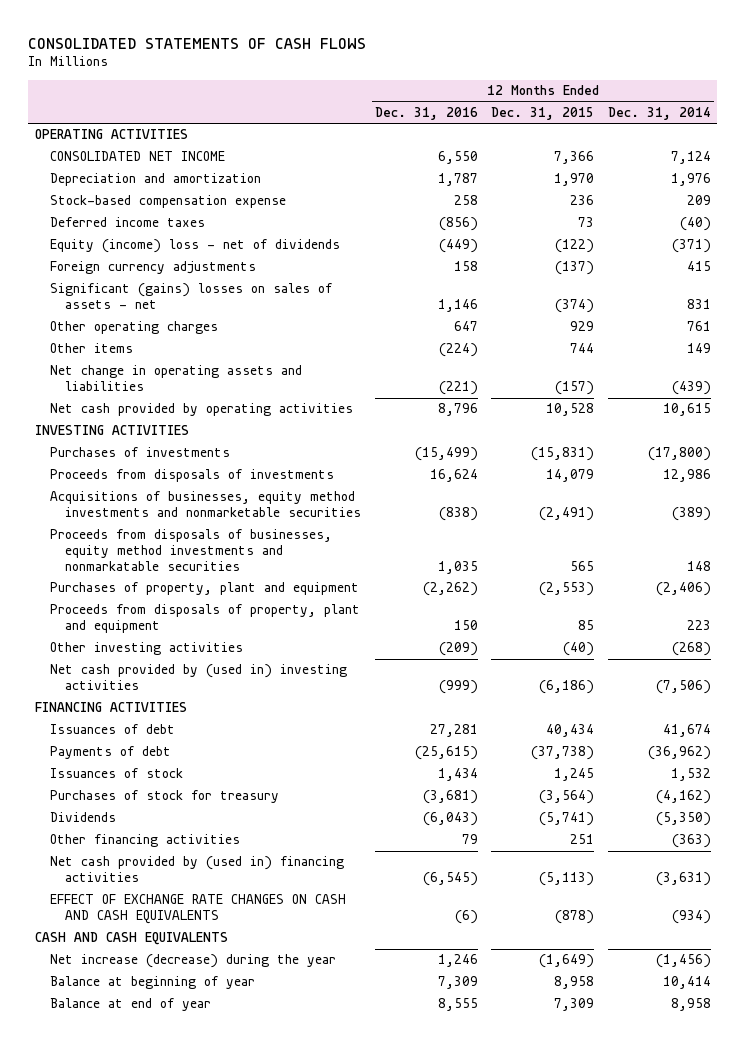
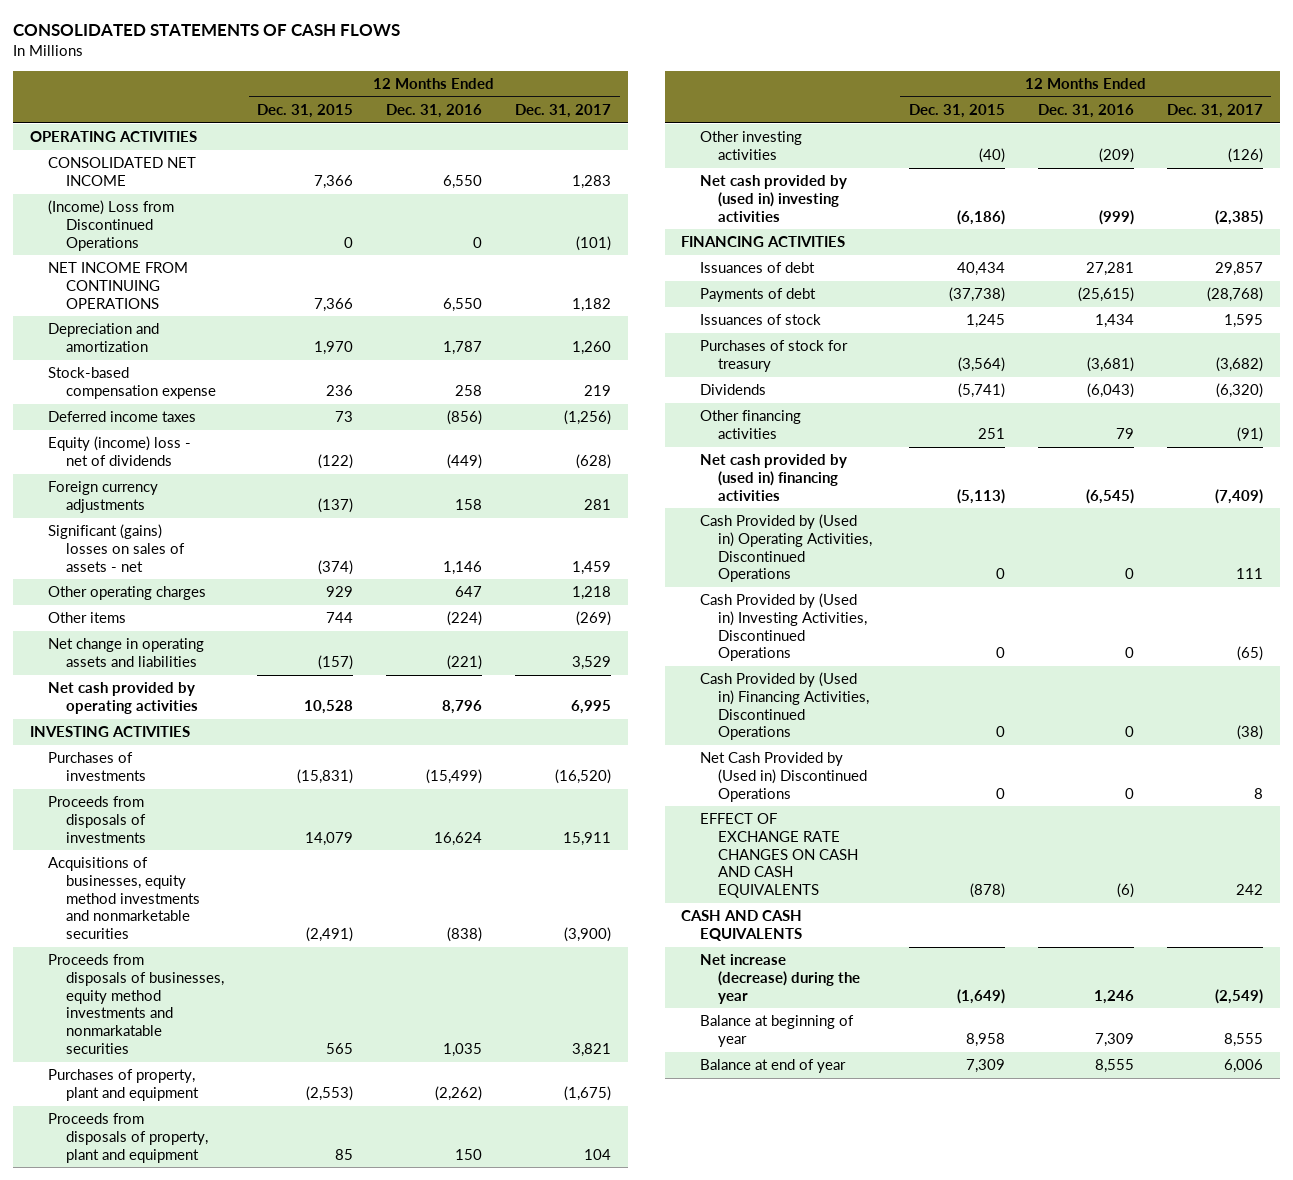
[607,106,711,120] Dec. 31, 2014 -> none
none -> [515,104,612,119] Dec. 31, 2017
none -> [47,200,174,251] (Income) Loss from Discontinued Operations
none -> [47,262,188,309] NET INCOME FROM CONTINUING OPERATIONS
none -> [699,514,872,583] Cash Provided by (Used in) Operating Activities, Discontinued Operations
none -> [699,593,867,662] Cash Provided by (Used in) Investing Activities, Discontinued Operations
none -> [699,672,869,741] Cash Provided by (Used in) Financing Activities, Discontinued Operations
none -> [699,752,867,802] Net Cash Provided by (Used in) Discontinued Operations

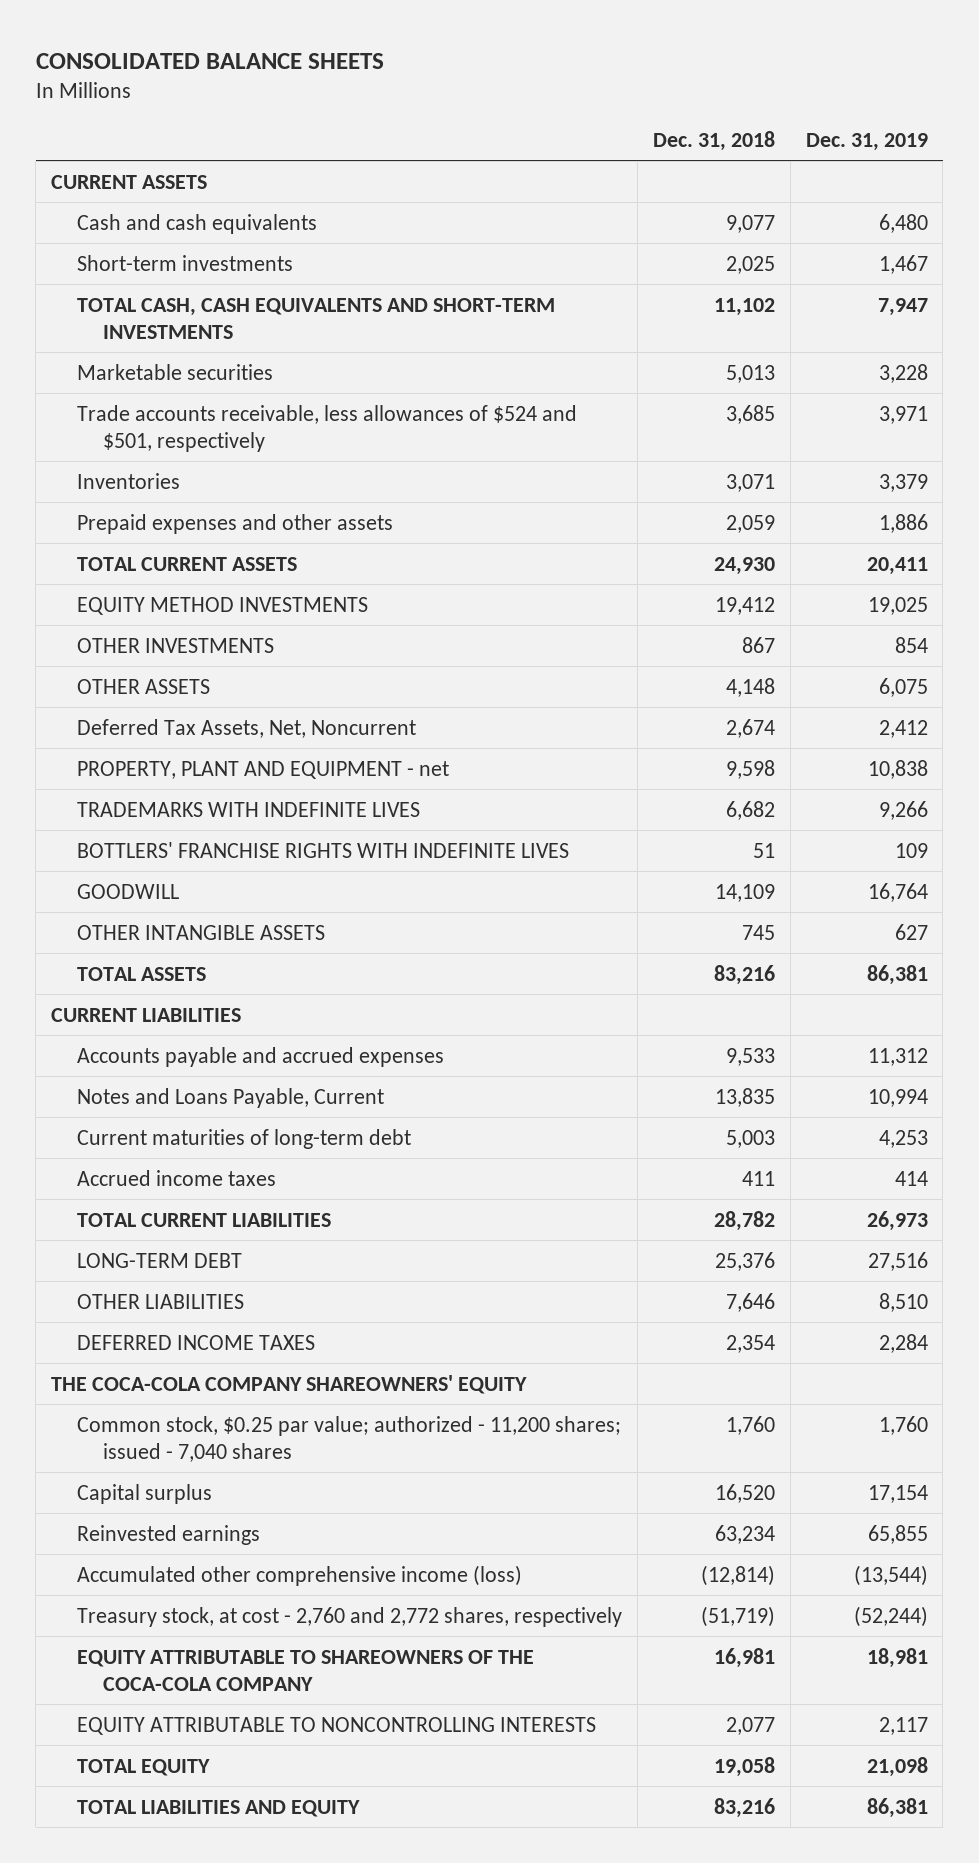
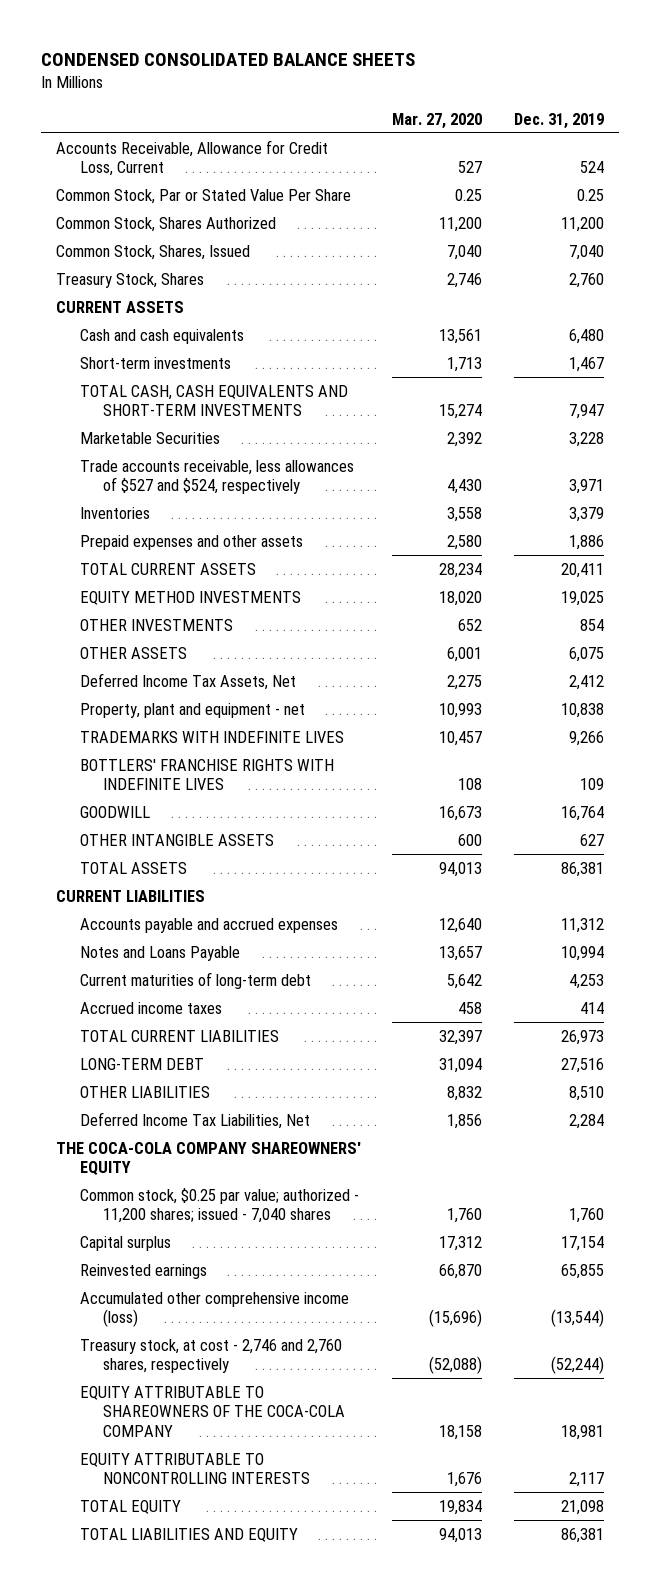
[35,53,384,70] CONSOLIDATED BALANCE SHEETS -> [40,53,415,67] CONDENSED CONSOLIDATED BALANCE SHEETS
[652,130,775,151] Dec. 31, 2018 -> none
none -> [392,112,483,129] Mar. 27, 2020
none -> [56,139,329,177] Accounts Receivable, Allowance for Credit Loss, Current
none -> [56,188,352,204] Common Stock, Par or Stated Value Per Share
none -> [56,216,277,232] Common Stock, Shares Authorized
none -> [56,244,251,260] Common Stock, Shares, Issued
none -> [56,272,205,288] Treasury Stock, Shares
[77,363,274,380] Marketable securities -> [79,431,220,444] Marketable Securities
[77,404,578,452] Trade accounts receivable, less allowances of $524 and $501, respectively -> [79,459,354,495] Trade accounts receivable, less allowances of $527 and $524, respectively
[77,718,417,738] Deferred Tax Assets, Net, Noncurrent -> [79,672,296,690] Deferred Income Tax Assets, Net
[77,760,450,779] PROPERTY, PLANT AND EQUIPMENT - net -> [79,702,305,718] Property, plant and equipment - net
[77,1087,385,1108] Notes and Loans Payable, Current -> [79,945,240,961] Notes and Loans Payable
[77,1334,316,1350] DEFERRED INCOME TAXES -> [79,1111,310,1129] Deferred Income Tax Liabilities, Net
[77,1606,623,1627] Treasury stock, at cost - 2,760 and 2,772 shares, respectively -> [79,1338,342,1374] Treasury stock, at cost - 2,746 and 2,760 shares, respectively

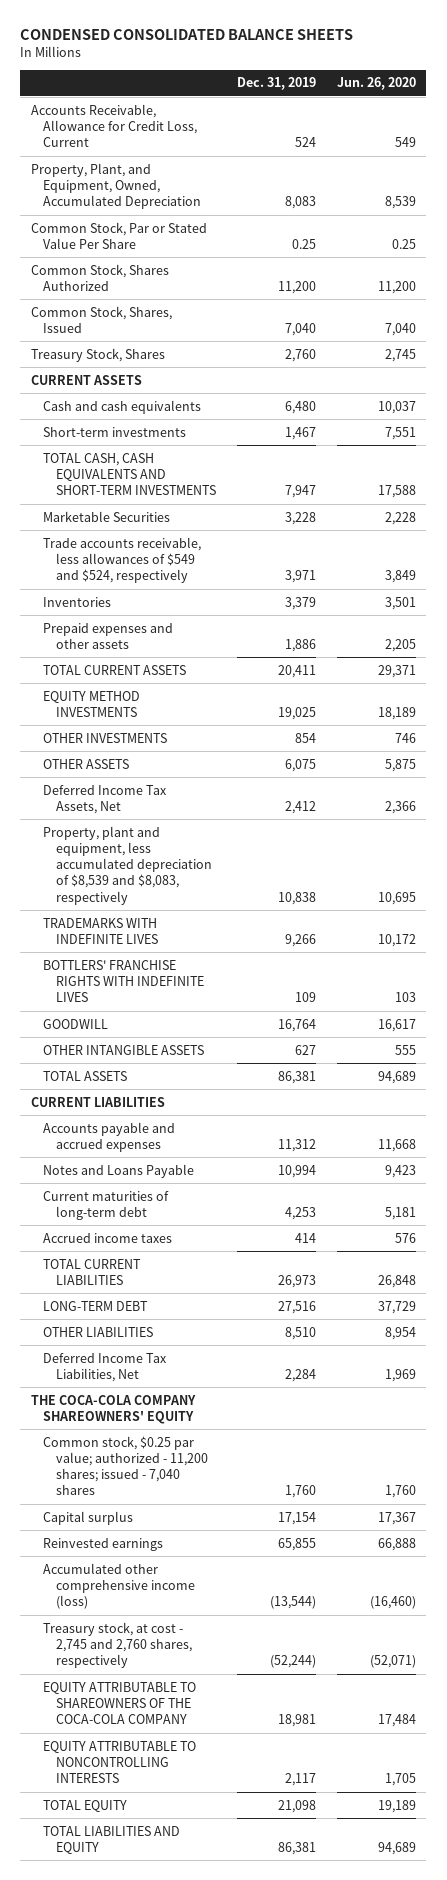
[392,112,483,129] Mar. 27, 2020 -> none
none -> [336,77,416,91] Jun. 26, 2020
none -> [30,162,202,210] Property, Plant, and Equipment, Owned, Accumulated Depreciation
[79,459,354,495] Trade accounts receivable, less allowances of $527 and $524, respectively -> [43,536,202,584] Trade accounts receivable, less allowances of $549 and $524, respectively
[79,702,305,718] Property, plant and equipment - net -> [43,825,212,905] Property, plant and equipment, less accumulated depreciation of $8,539 and $8,083, respectively
[79,1338,342,1374] Treasury stock, at cost - 2,746 and 2,760 shares, respectively -> [43,1621,192,1669] Treasury stock, at cost - 2,745 and 2,760 shares, respectively

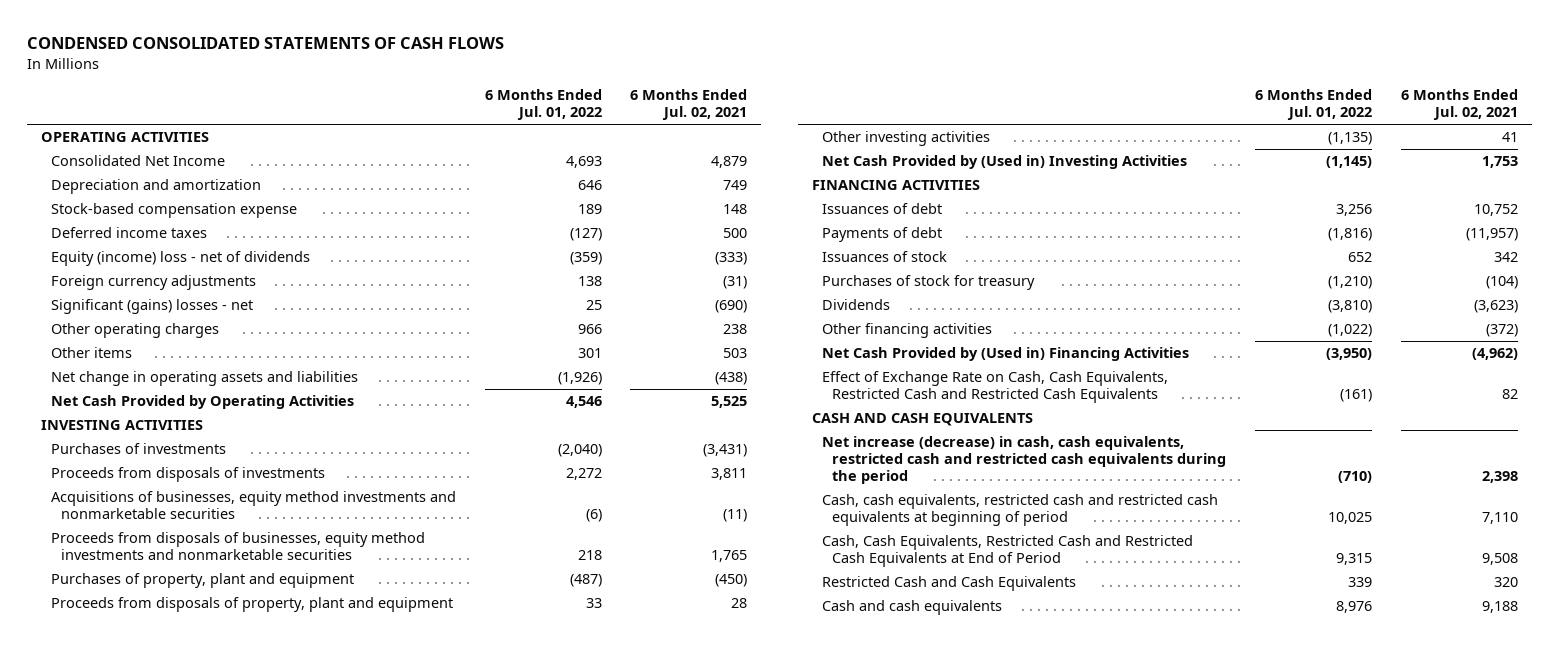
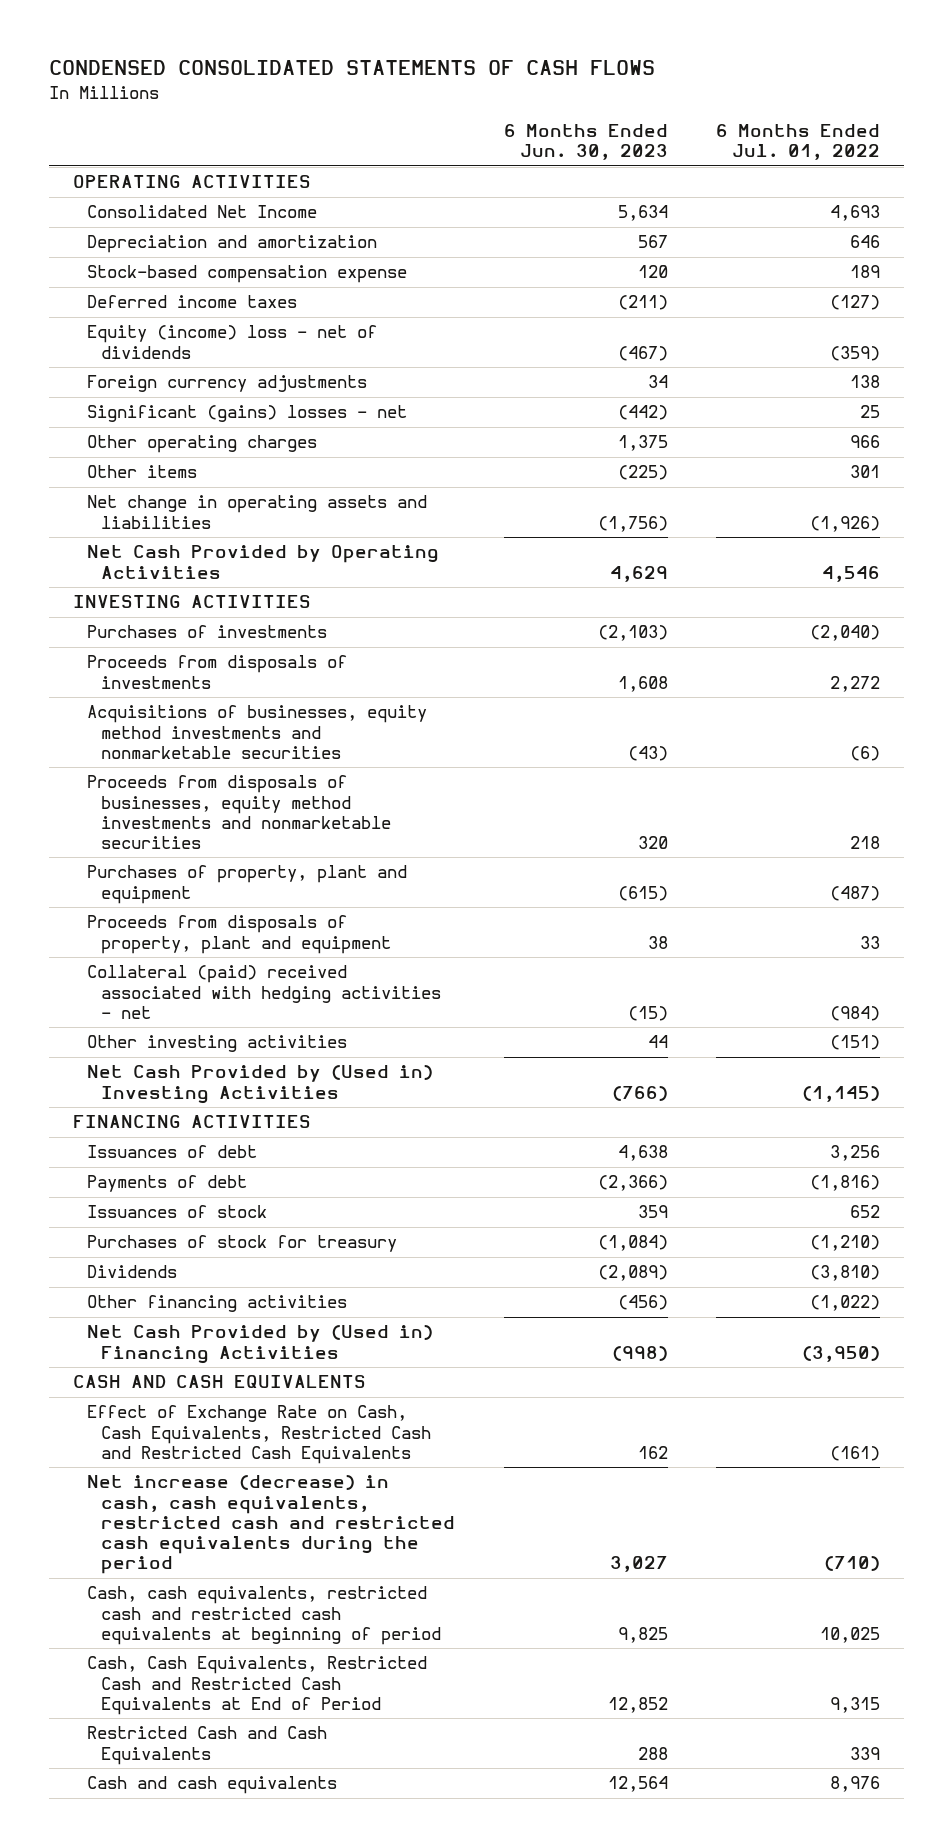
[629,89,747,121] 6 Months Ended Jul. 02, 2021 -> none
none -> [503,124,668,161] 6 Months Ended Jun. 30, 2023
none -> [87,965,442,1019] Collateral (paid) received associated with hedging activities - net
[1328,132,1373,146] (1,135) -> [829,1035,880,1051] (151)
[822,371,1169,404] Effect of Exchange Rate on Cash, Cash Equivalents, Restricted Cash and Restricted Cash Equivalents -> [87,1405,432,1464] Effect of Exchange Rate on Cash, Cash Equivalents, Restricted Cash and Restricted Cash Equivalents

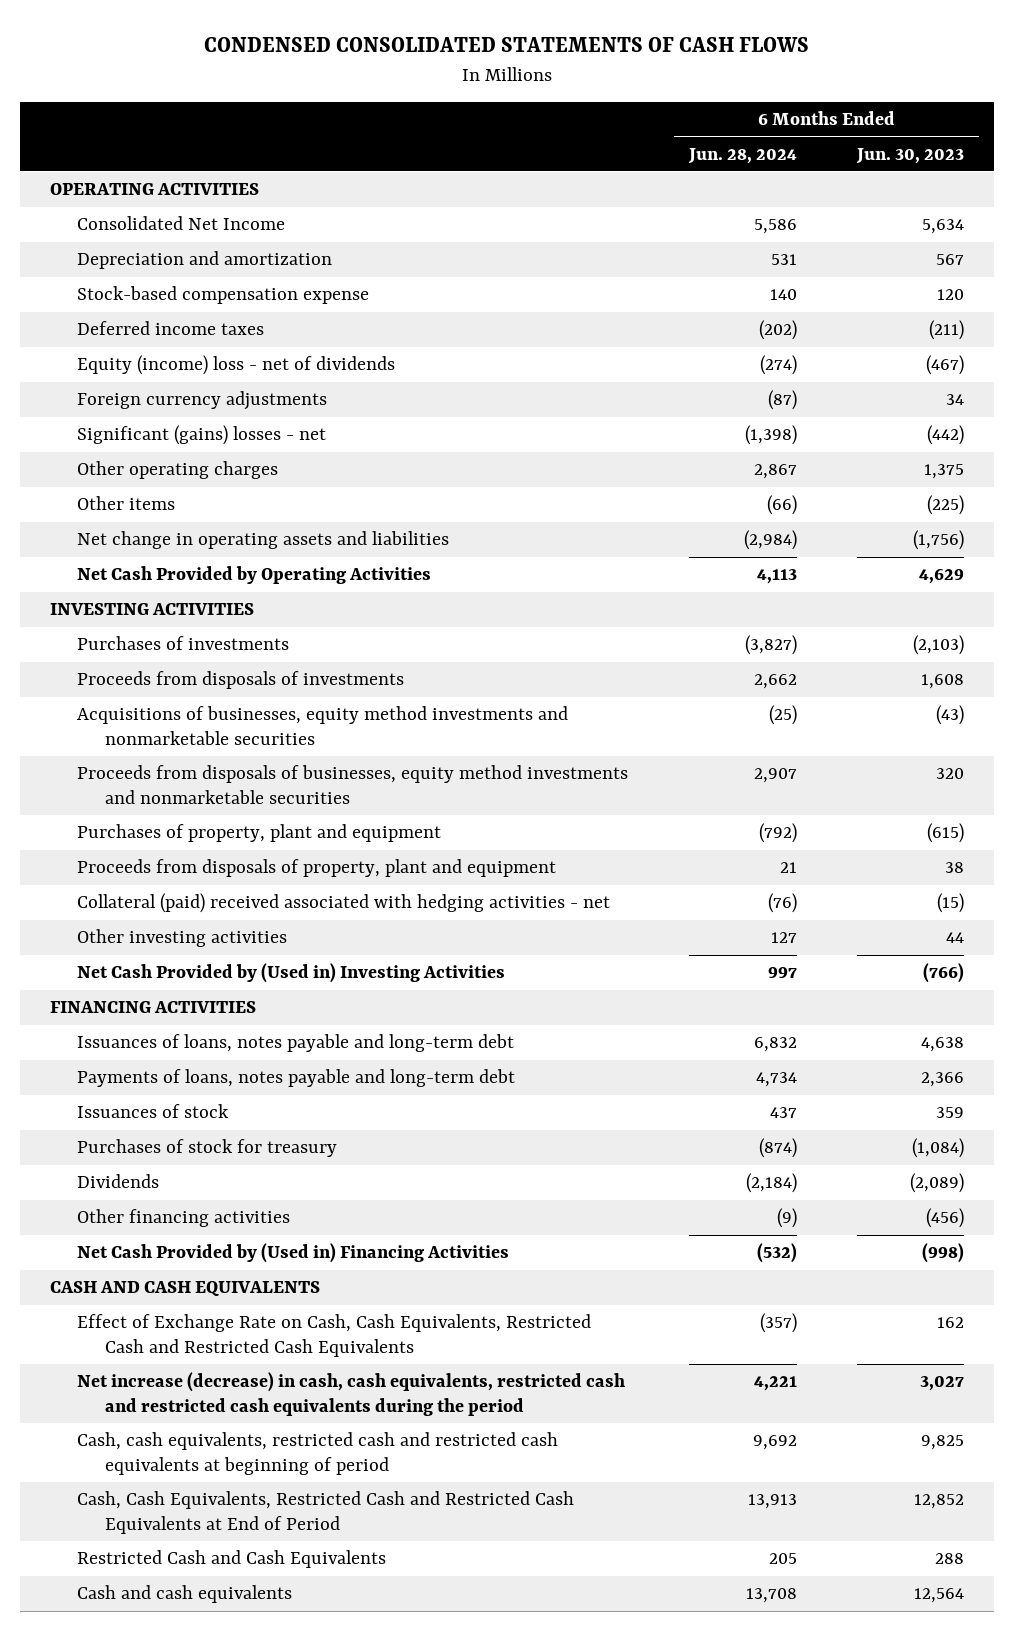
[715,124,880,161] 6 Months Ended Jul. 01, 2022 -> none
none -> [687,147,797,164] Jun. 28, 2024
[87,1175,248,1193] Payments of debt -> none
[87,1145,258,1159] Issuances of debt -> [77,1034,515,1053] Issuances of loans, notes payable and long-term debt
none -> [77,1069,516,1088] Payments of loans, notes payable and long-term debt

